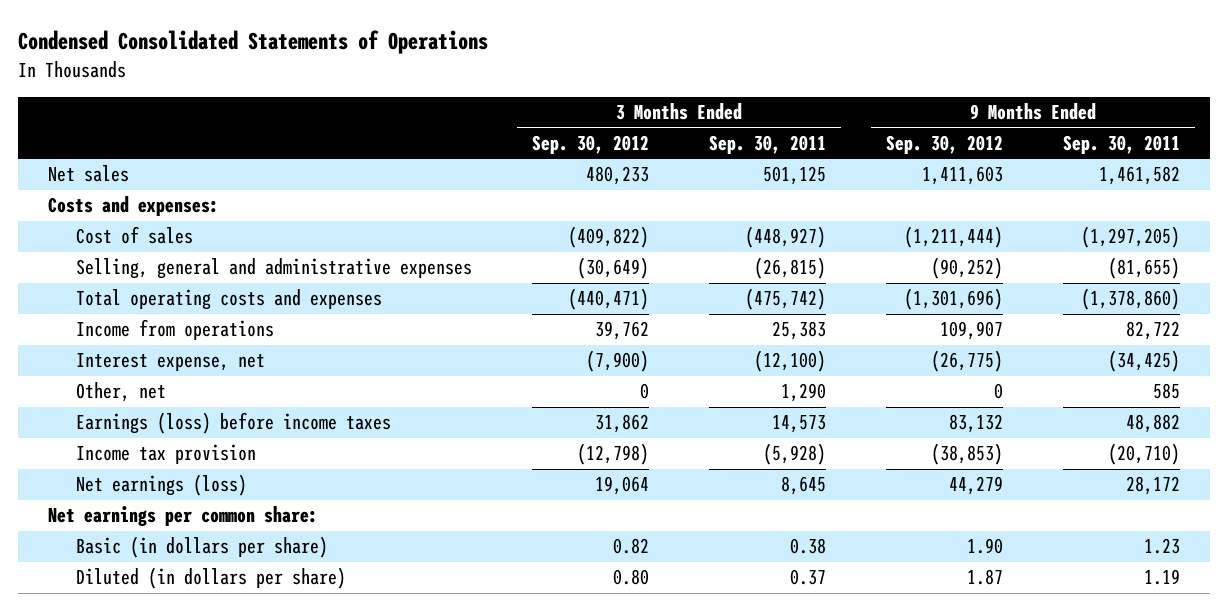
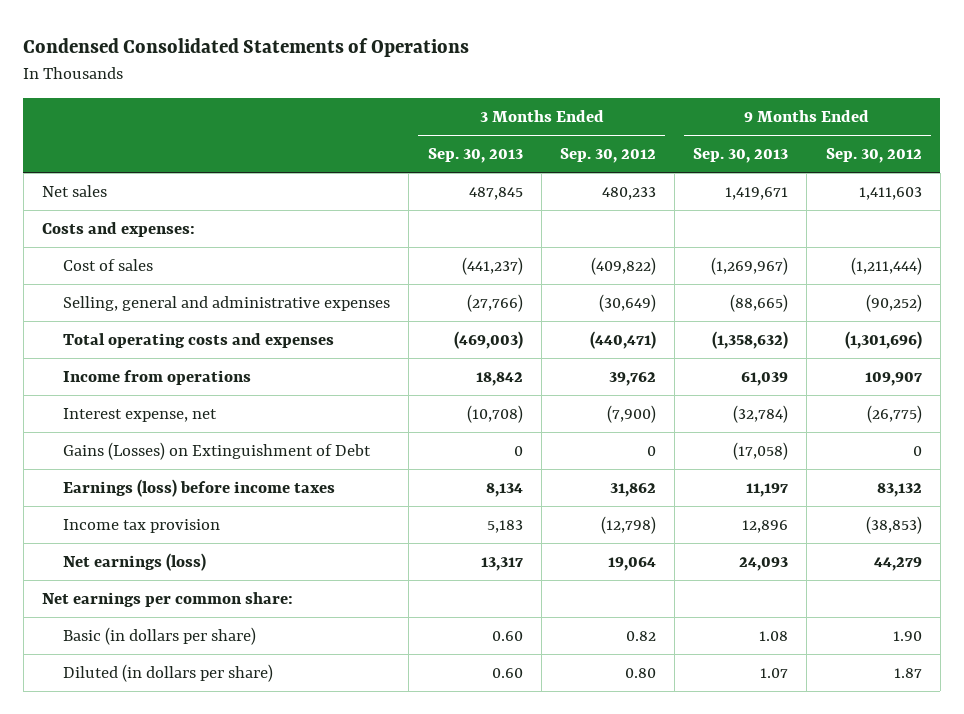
[709,135,827,155] Sep. 30, 2011 -> none
[1063,135,1181,155] Sep. 30, 2011 -> none
none -> [427,148,523,164] Sep. 30, 2013
none -> [693,148,789,164] Sep. 30, 2013
[75,382,166,403] Other, net -> none
none -> [63,442,372,461] Gains (Losses) on Extinguishment of Debt

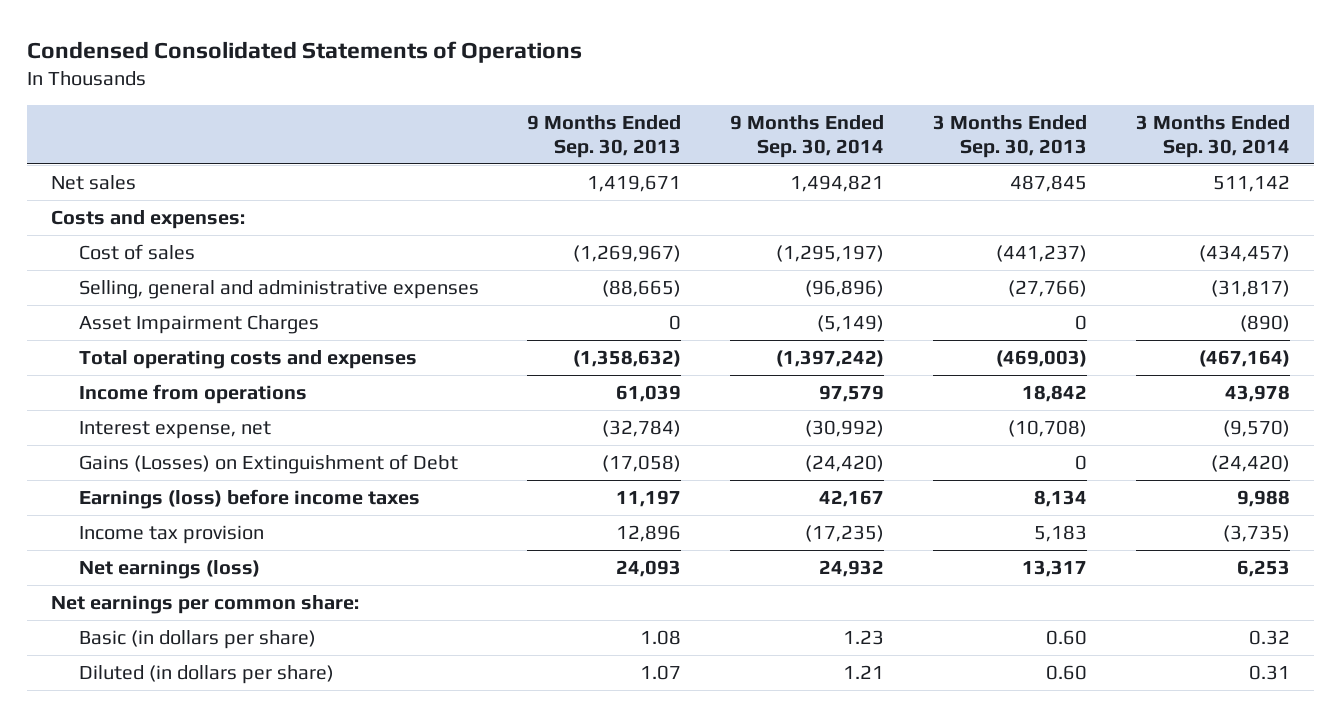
[559,148,656,164] Sep. 30, 2012 -> none
[825,148,922,164] Sep. 30, 2012 -> none
none -> [730,114,885,158] 9 Months Ended Sep. 30, 2014
none -> [1135,114,1290,158] 3 Months Ended Sep. 30, 2014
none -> [78,315,319,335] Asset Impairment Charges

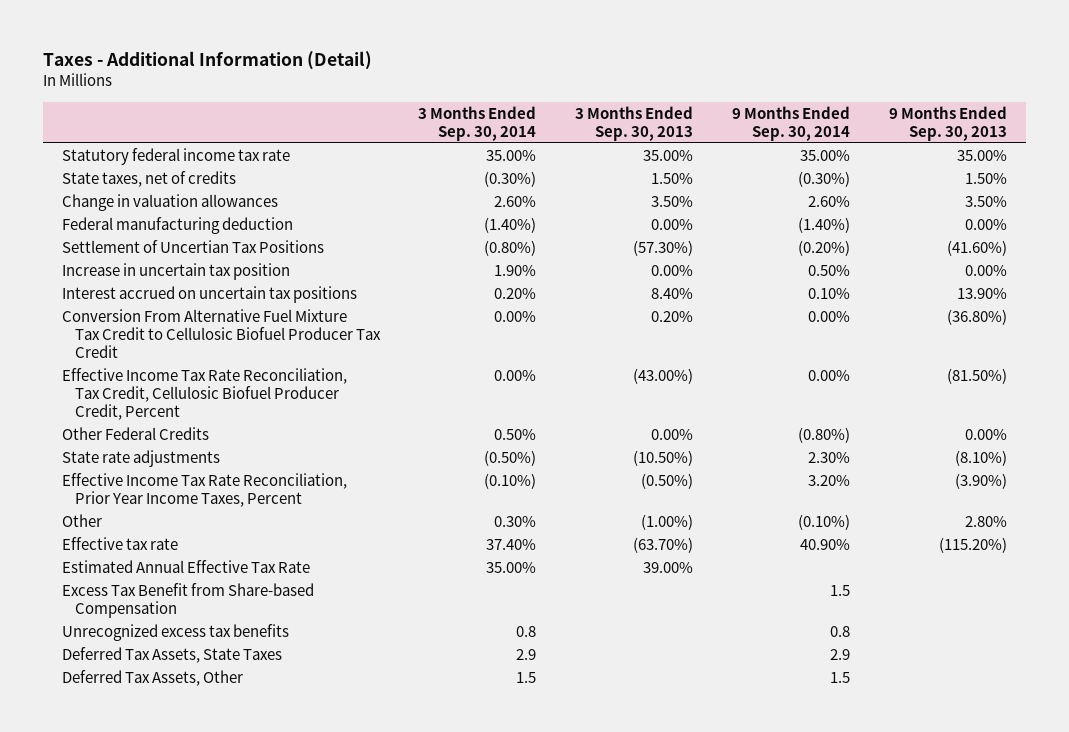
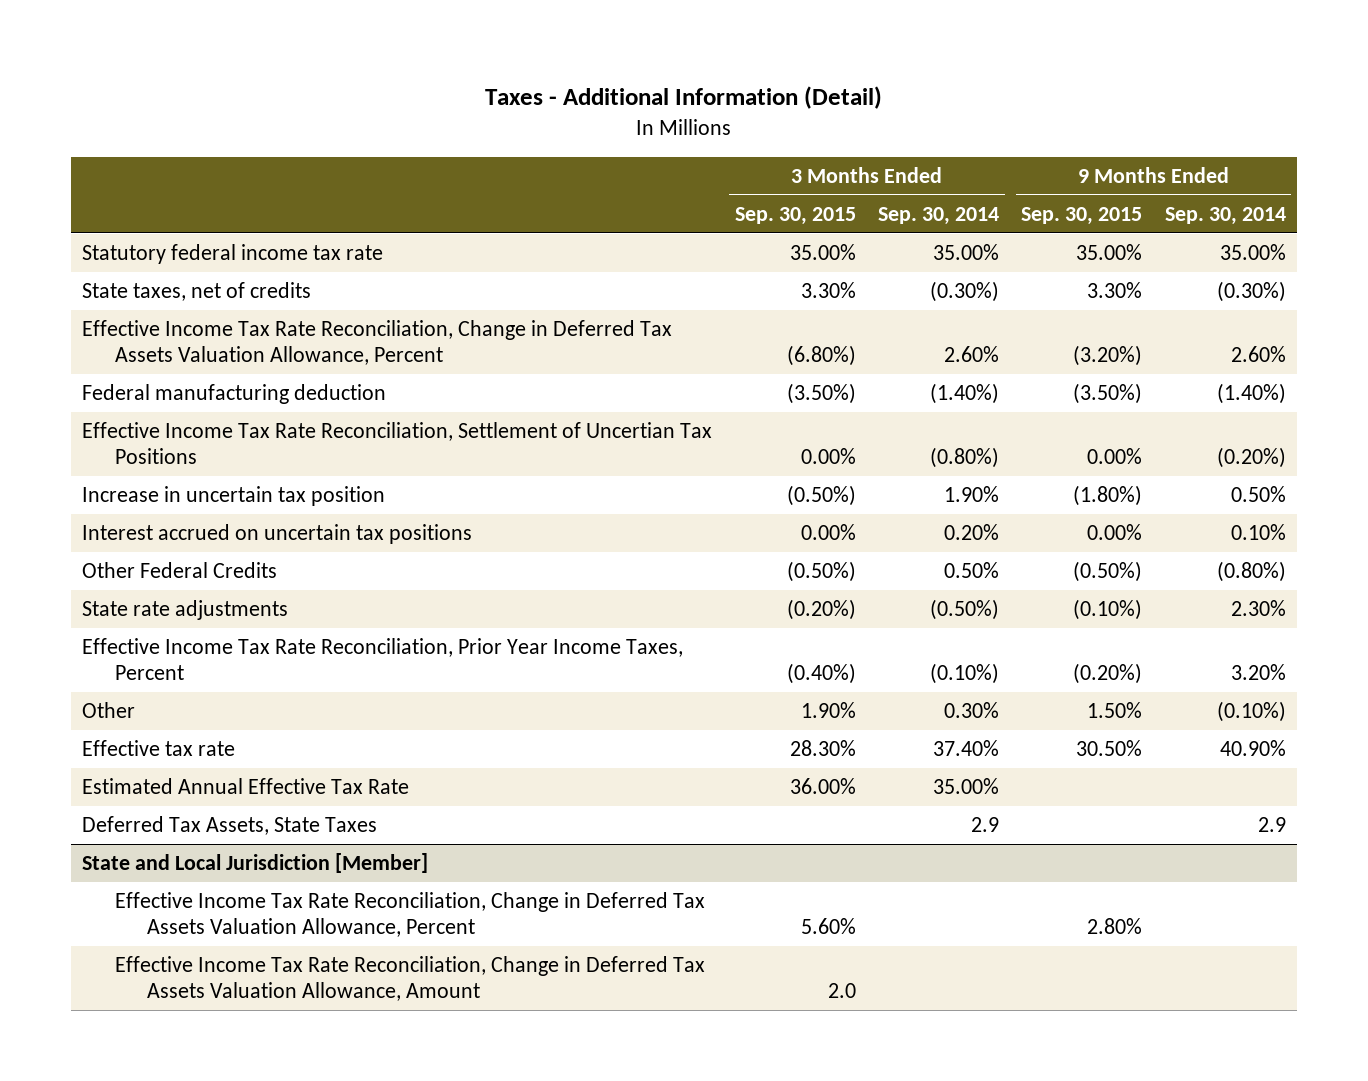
[575,105,694,141] 3 Months Ended Sep. 30, 2013 -> none
[888,105,1007,141] 9 Months Ended Sep. 30, 2013 -> none
none -> [734,206,856,225] Sep. 30, 2015
none -> [1021,206,1143,225] Sep. 30, 2015
[61,194,278,212] Change in valuation allowances -> [82,320,673,365] Effective Income Tax Rate Reconciliation, Change in Deferred Tax Assets Valuation Allowance, Percent
[61,240,324,254] Settlement of Uncertian Tax Positions -> [82,422,713,464] Effective Income Tax Rate Reconciliation, Settlement of Uncertian Tax Positions
[61,309,381,359] Conversion From Alternative Fuel Mixture Tax Credit to Cellulosic Biofuel Producer Tax Credit -> none
[61,368,347,421] Effective Income Tax Rate Reconciliation, Tax Credit, Cellulosic Biofuel Producer Credit, Percent -> none
[61,583,314,619] Excess Tax Benefit from Share-based Compensation -> none
[61,624,289,642] Unrecognized excess tax benefits -> none
[61,670,243,687] Deferred Tax Assets, Other -> none
none -> [82,853,429,874] State and Local Jurisdiction [Member]
none -> [114,892,705,937] Effective Income Tax Rate Reconciliation, Change in Deferred Tax Assets Valuation Allowance, Percent
none -> [114,956,705,1001] Effective Income Tax Rate Reconciliation, Change in Deferred Tax Assets Valuation Allowance, Amount

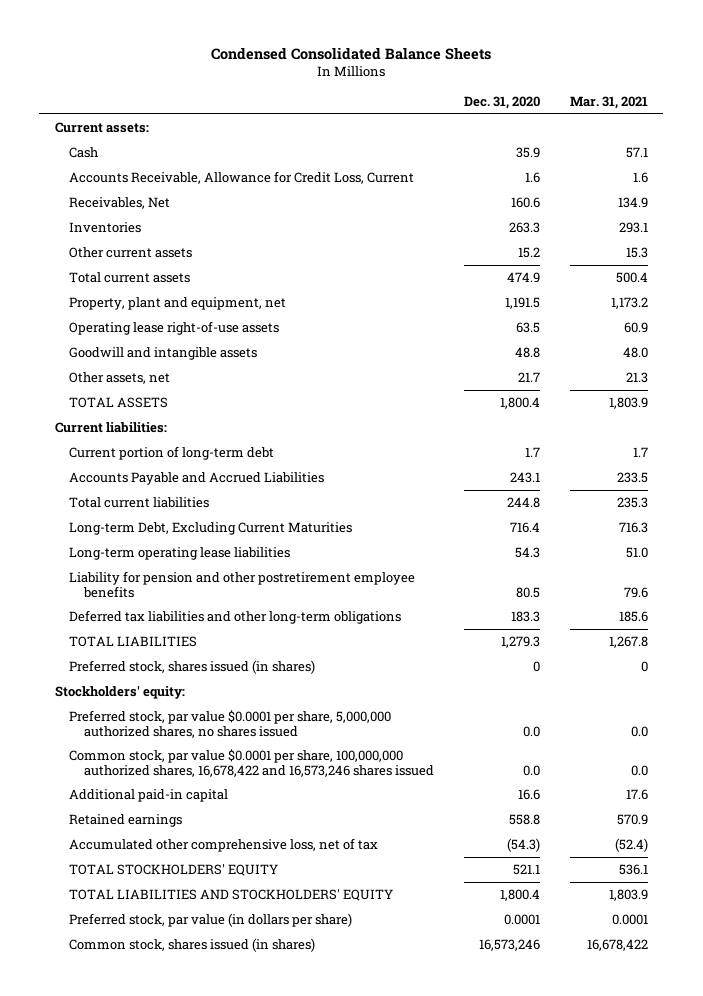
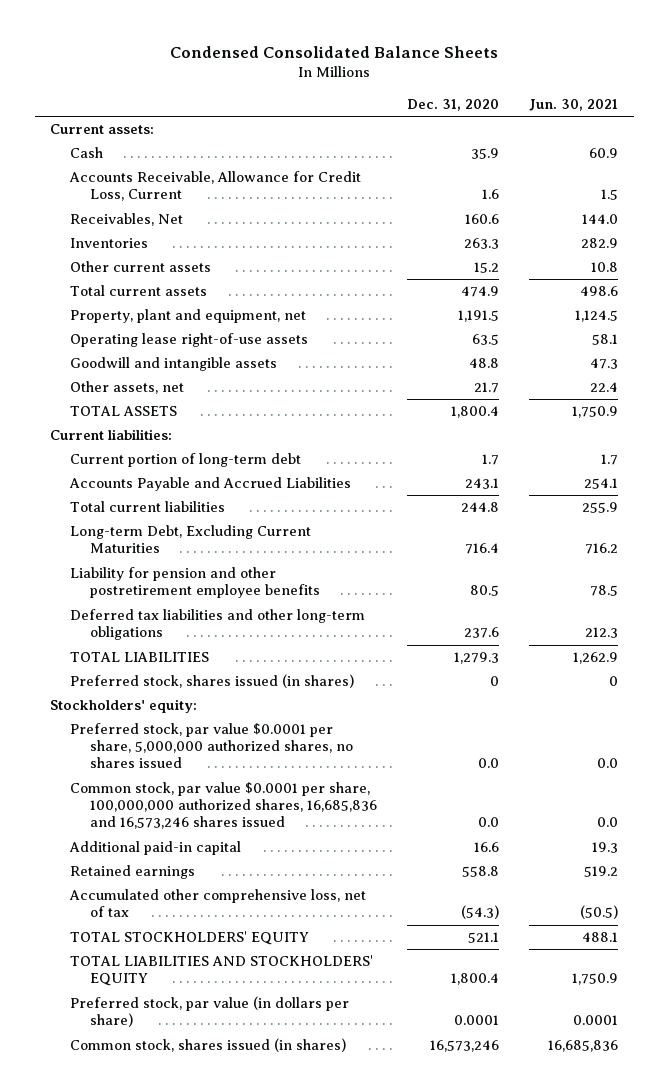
[570,96,649,110] Mar. 31, 2021 -> none
none -> [529,99,619,112] Jun. 30, 2021
[69,546,291,560] Long-term operating lease liabilities -> none
[510,610,540,622] 183.3 -> [464,627,500,639] 237.6
[69,748,434,777] Common stock, par value $0.0001 per share, 100,000,000 authorized shares, 16,678,422 and 16,573,246 shares issued -> [70,782,378,830] Common stock, par value $0.0001 per share, 100,000,000 authorized shares, 16,685,836 and 16,573,246 shares issued

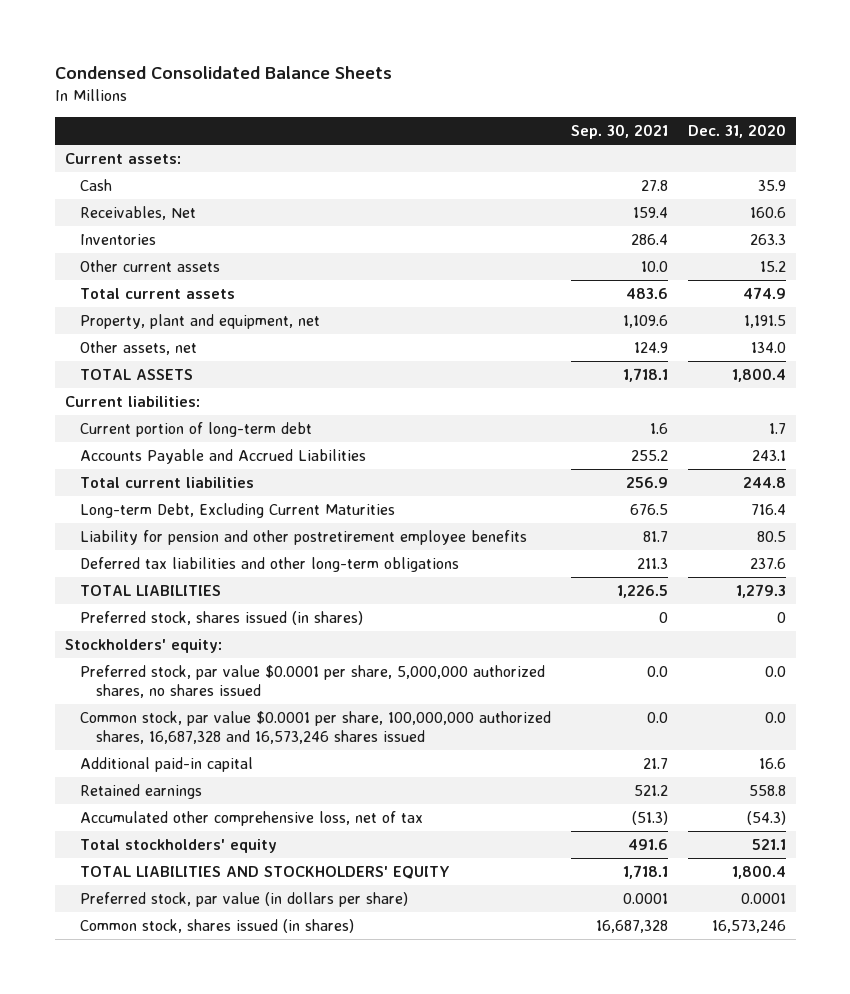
[529,99,619,112] Jun. 30, 2021 -> none
none -> [571,123,669,139] Sep. 30, 2021
[69,171,362,202] Accounts Receivable, Allowance for Credit Loss, Current -> none
[70,333,309,348] Operating lease right-of-use assets -> none
[70,357,278,372] Goodwill and intangible assets -> none
[474,382,500,394] 21.7 -> [750,342,786,354] 134.0
[70,782,378,830] Common stock, par value $0.0001 per share, 100,000,000 authorized shares, 16,685,836 and 16,573,246 shares issued -> [80,711,552,744] Common stock, par value $0.0001 per share, 100,000,000 authorized shares, 16,687,328 and 16,573,246 shares issued
[70,931,310,946] TOTAL STOCKHOLDERS' EQUITY -> [80,839,278,854] Total stockholders' equity

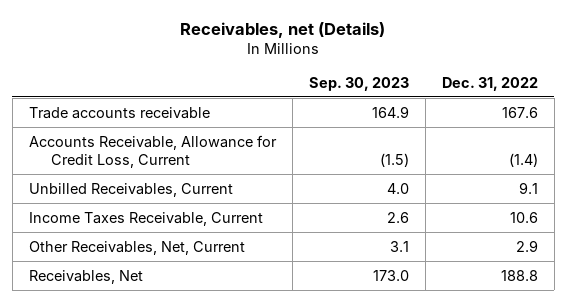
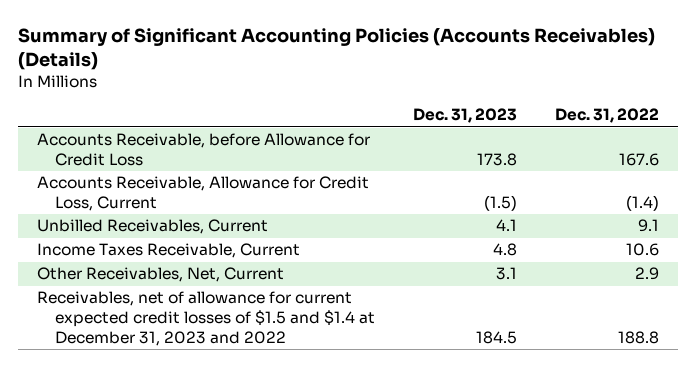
[180,21,386,38] Receivables, net (Details) -> [17,28,655,71] Summary of Significant Accounting Policies (Accounts Receivables) (Details)
[308,76,409,91] Sep. 30, 2023 -> none
none -> [412,108,517,124] Dec. 31, 2023
[28,106,210,119] Trade accounts receivable -> [36,133,370,167] Accounts Receivable, before Allowance for Credit Loss
[28,269,143,284] Receivables, Net -> [36,291,376,346] Receivables, net of allowance for current expected credit losses of $1.5 and $1.4 at December 31, 2023 and 2022

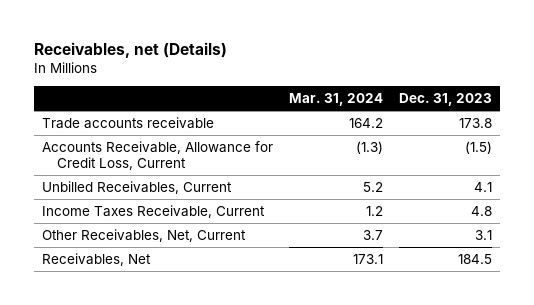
[17,28,655,71] Summary of Significant Accounting Policies (Accounts Receivables) (Details) -> [34,41,228,58] Receivables, net (Details)
[554,108,659,124] Dec. 31, 2022 -> none
none -> [289,93,384,107] Mar. 31, 2024
[36,133,370,167] Accounts Receivable, before Allowance for Credit Loss -> [42,116,215,129] Trade accounts receivable
[36,291,376,346] Receivables, net of allowance for current expected credit losses of $1.5 and $1.4 at December 31, 2023 and 2022 -> [42,252,152,266] Receivables, Net

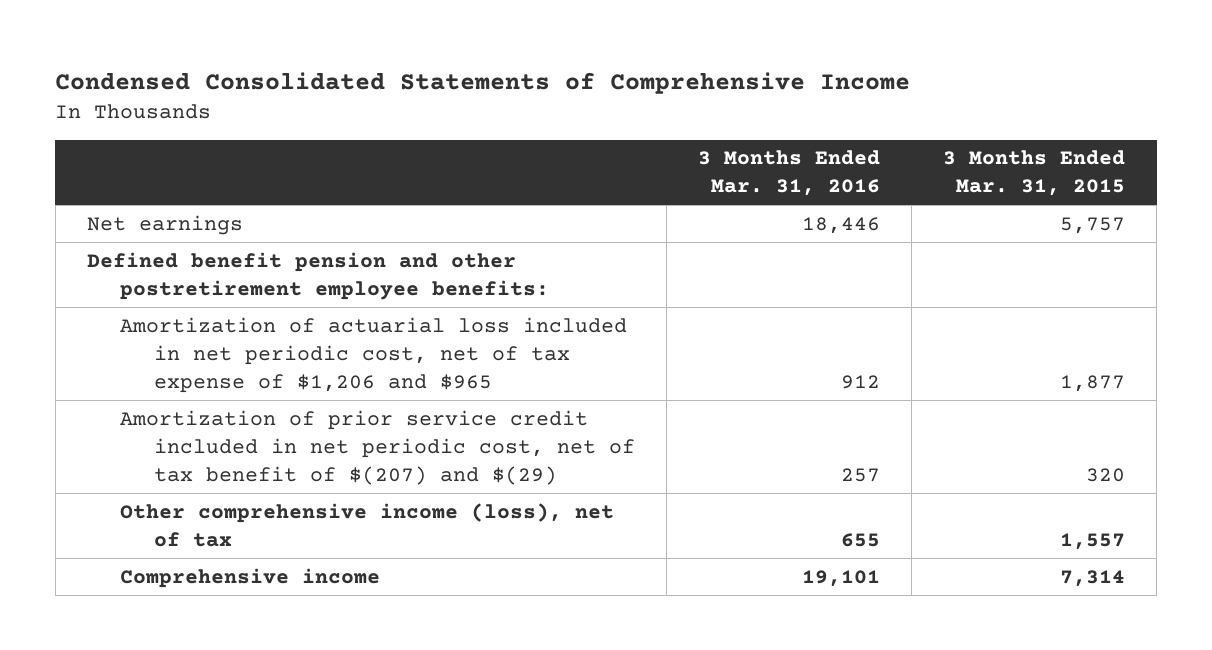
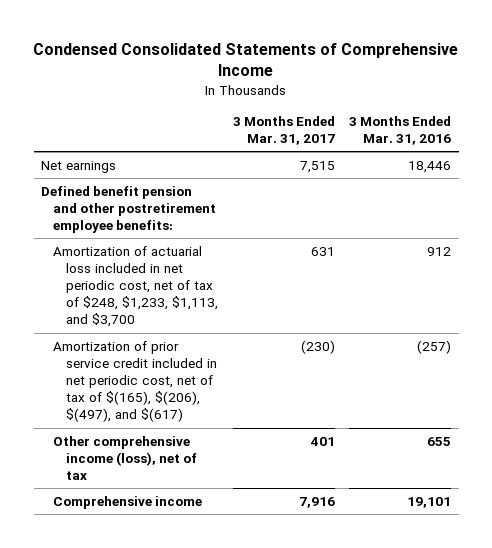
[943,150,1126,197] 3 Months Ended Mar. 31, 2015 -> none
none -> [232,116,335,146] 3 Months Ended Mar. 31, 2017
[120,316,628,393] Amortization of actuarial loss included in net periodic cost, net of tax expense of $1,206 and $965 -> [53,245,219,328] Amortization of actuarial loss included in net periodic cost, net of tax of $248, $1,233, $1,113, and $3,700
[120,409,635,485] Amortization of prior service credit included in net periodic cost, net of tax benefit of $(207) and $(29) -> [53,340,218,423] Amortization of prior service credit included in net periodic cost, net of tax of $(165), $(206), $(497), and $(617)
[841,467,881,482] 257 -> [417,339,452,354] (257)

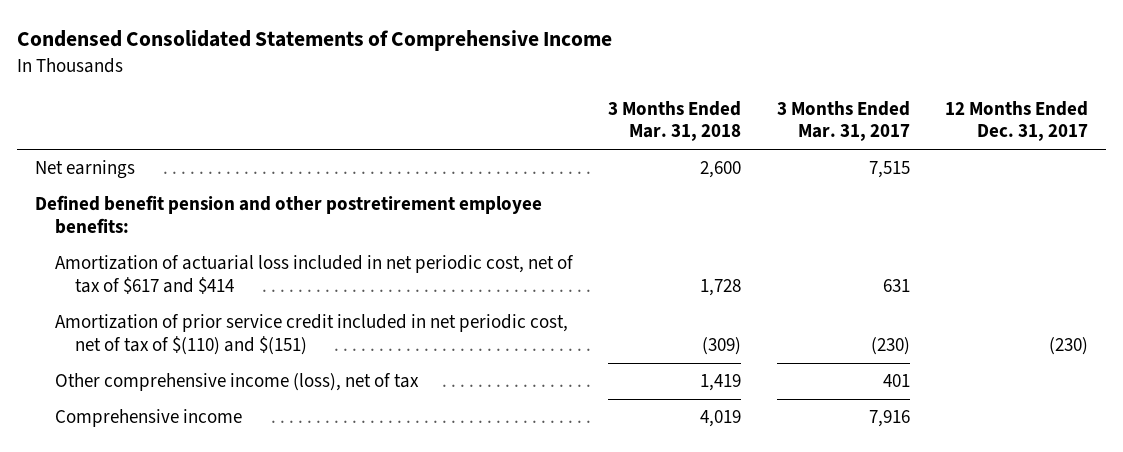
[349,116,452,146] 3 Months Ended Mar. 31, 2016 -> none
none -> [608,100,742,142] 3 Months Ended Mar. 31, 2018
none -> [945,100,1089,142] 12 Months Ended Dec. 31, 2017
[53,245,219,328] Amortization of actuarial loss included in net periodic cost, net of tax of $248, $1,233, $1,113, and $3,700 -> [55,255,575,294] Amortization of actuarial loss included in net periodic cost, net of tax of $617 and $414
[53,340,218,423] Amortization of prior service credit included in net periodic cost, net of tax of $(165), $(206), $(497), and $(617) -> [55,314,569,355] Amortization of prior service credit included in net periodic cost, net of tax of $(110) and $(151)

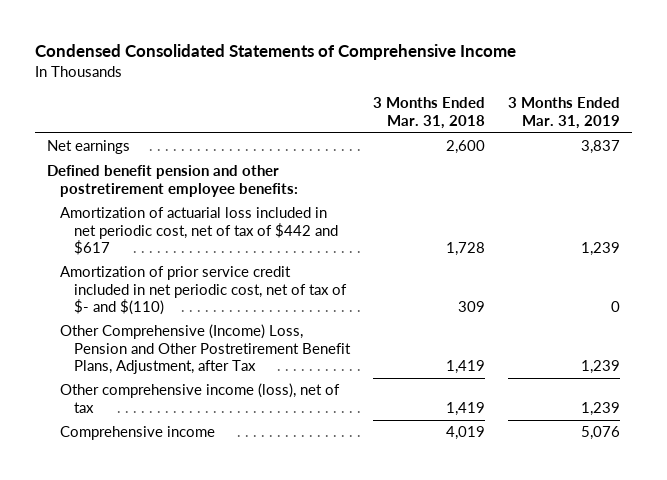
[776,100,910,142] 3 Months Ended Mar. 31, 2017 -> none
[945,100,1089,142] 12 Months Ended Dec. 31, 2017 -> none
none -> [507,97,620,129] 3 Months Ended Mar. 31, 2019
[55,255,575,294] Amortization of actuarial loss included in net periodic cost, net of tax of $617 and $414 -> [60,207,338,255] Amortization of actuarial loss included in net periodic cost, net of tax of $442 and $617
[55,314,569,355] Amortization of prior service credit included in net periodic cost, net of tax of $(110) and $(151) -> [60,266,347,315] Amortization of prior service credit included in net periodic cost, net of tax of $- and $(110)
[702,336,742,355] (309) -> [457,300,485,312] 309
none -> [60,324,351,374] Other Comprehensive (Income) Loss, Pension and Other Postretirement Benefit Plans, Adjustment, after Tax

